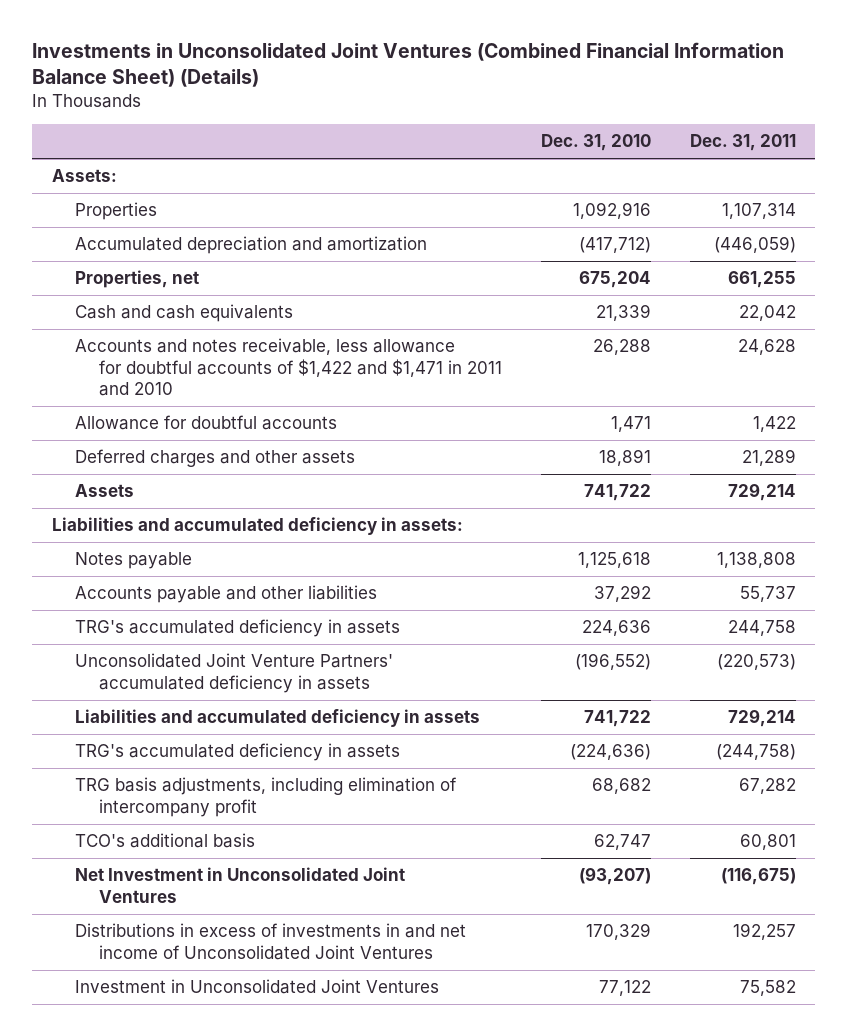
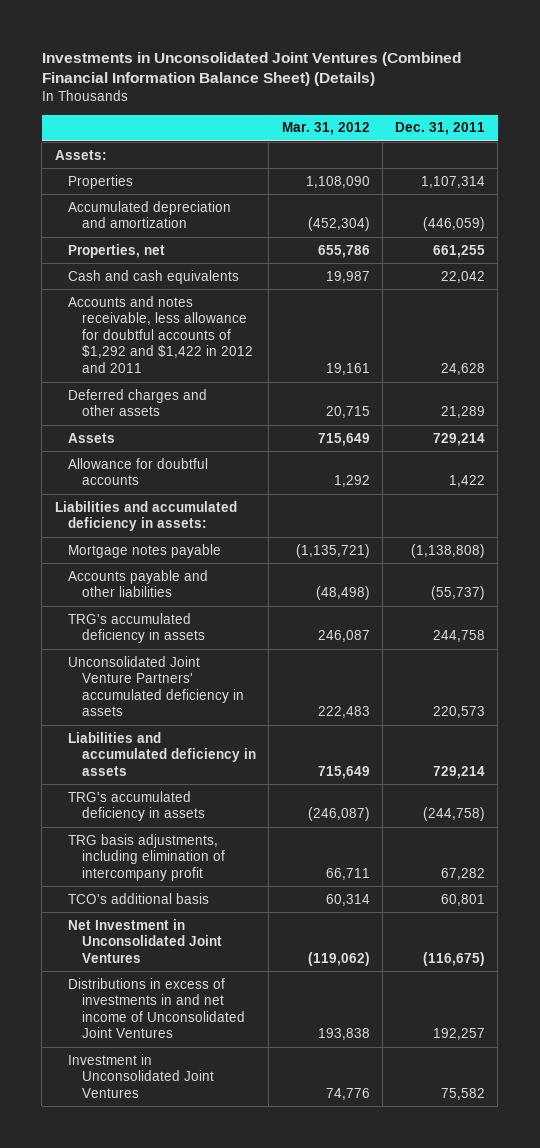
[540,134,651,152] Dec. 31, 2010 -> none
none -> [281,122,370,136] Mar. 31, 2012
[75,338,502,397] Accounts and notes receivable, less allowance for doubtful accounts of $1,422 and $1,471 in 2011 and 2010 -> [68,295,254,374] Accounts and notes receivable, less allowance for doubtful accounts of $1,292 and $1,422 in 2012 and 2011
[75,415,338,431] Allowance for doubtful accounts -> [68,457,209,486] Allowance for doubtful accounts
[75,552,193,570] Notes payable -> [68,543,222,558] Mortgage notes payable
[716,552,796,569] 1,138,808 -> [411,543,486,558] (1,138,808)
[739,586,796,603] 55,737 -> [431,586,486,601] (55,737)
[716,654,796,671] (220,573) -> [433,706,486,719] 220,573

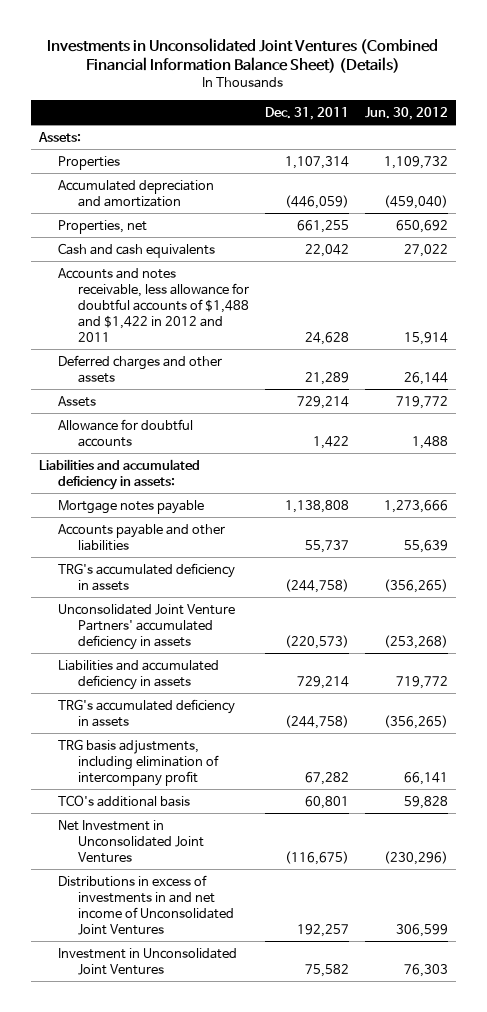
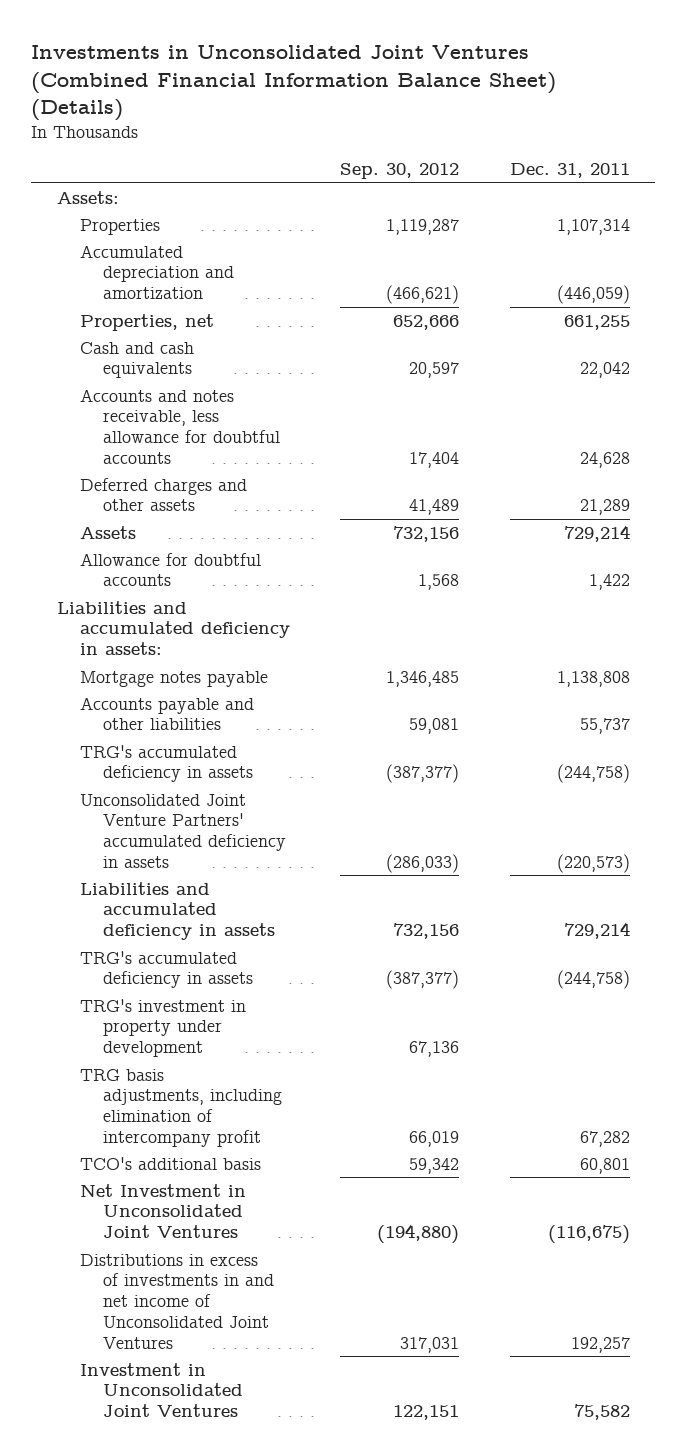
[364,106,448,120] Jun. 30, 2012 -> none
none -> [340,163,460,180] Sep. 30, 2012
[58,267,249,342] Accounts and notes receivable, less allowance for doubtful accounts of $1,488 and $1,422 in 2012 and 2011 -> [79,388,281,465] Accounts and notes receivable, less allowance for doubtful accounts
none -> [79,998,246,1058] TRG's investment in property under development

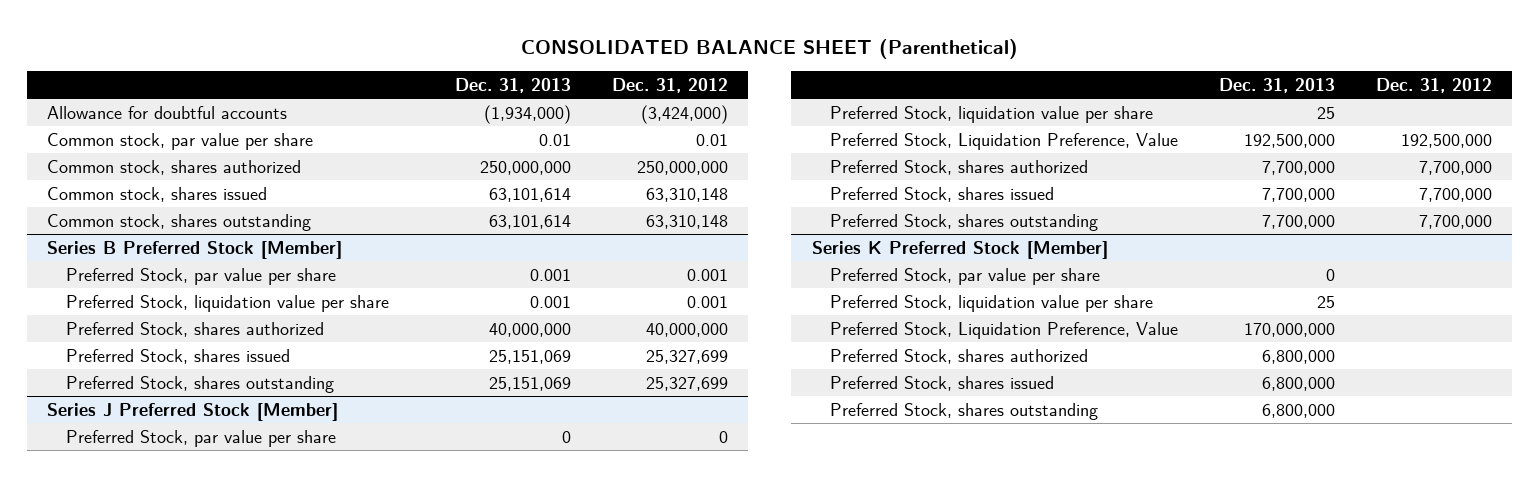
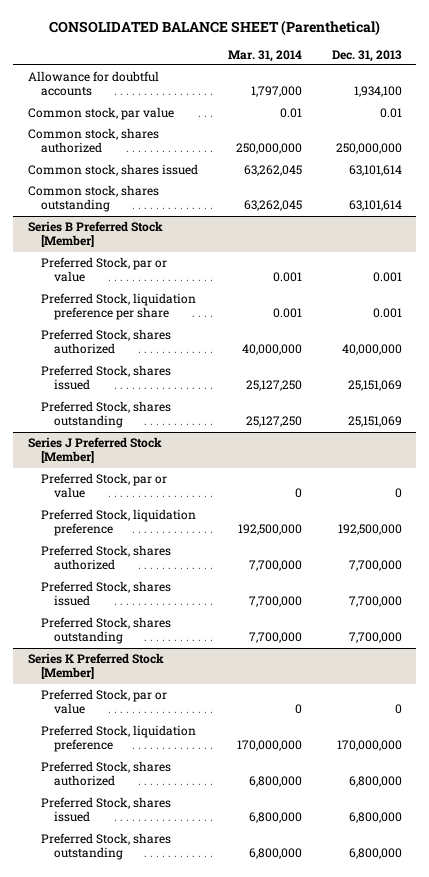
[611,77,728,93] Dec. 31, 2012 -> none
none -> [227,49,302,62] Mar. 31, 2014
[483,104,571,124] (1,934,000) -> [353,86,402,98] 1,934,100
[47,132,314,150] Common stock, par value per share -> [27,106,174,120] Common stock, par value
[65,267,336,285] Preferred Stock, par value per share -> [41,256,168,283] Preferred Stock, par or value
[65,294,389,312] Preferred Stock, liquidation value per share -> [41,292,197,321] Preferred Stock, liquidation preference per share
[830,105,1154,123] Preferred Stock, liquidation value per share -> none
[65,429,336,447] Preferred Stock, par value per share -> [41,472,168,499] Preferred Stock, par or value
[830,132,1179,150] Preferred Stock, Liquidation Preference, Value -> [41,508,197,537] Preferred Stock, liquidation preference
[830,294,1154,312] Preferred Stock, liquidation value per share -> none
[830,267,1101,285] Preferred Stock, par value per share -> [41,688,168,715] Preferred Stock, par or value
[830,321,1179,339] Preferred Stock, Liquidation Preference, Value -> [41,724,197,753] Preferred Stock, liquidation preference

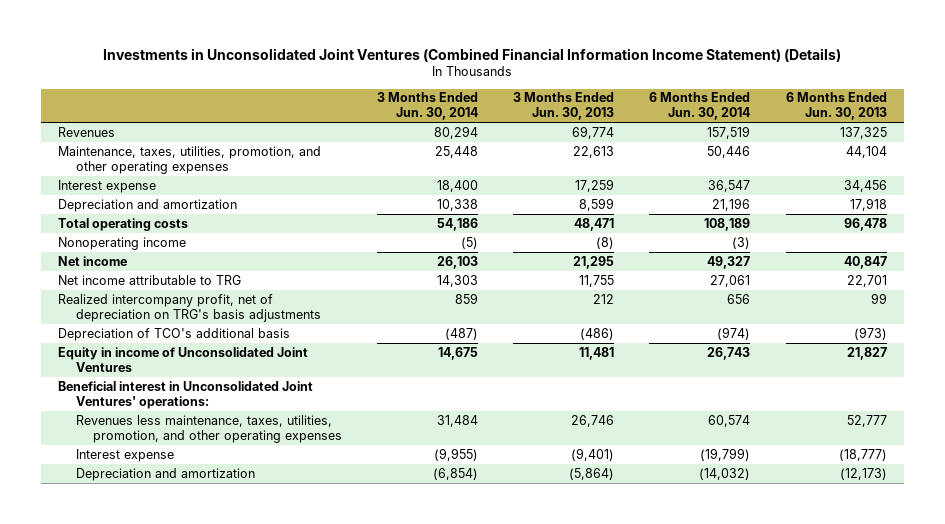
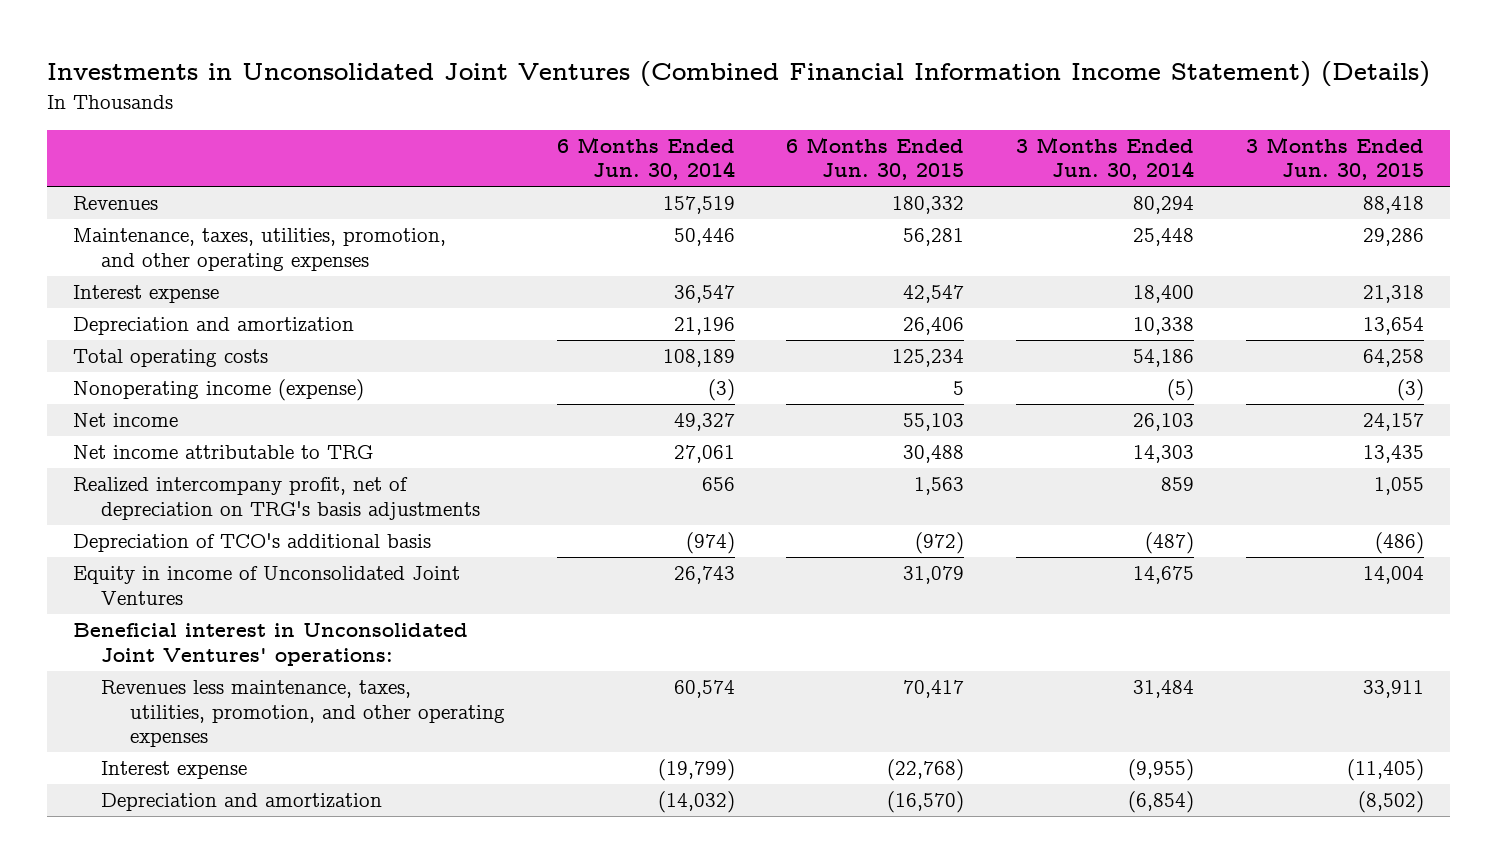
[513,92,615,121] 3 Months Ended Jun. 30, 2013 -> none
[785,92,887,121] 6 Months Ended Jun. 30, 2013 -> none
none -> [786,137,965,181] 6 Months Ended Jun. 30, 2015
none -> [1246,137,1425,181] 3 Months Ended Jun. 30, 2015
[58,236,187,250] Nonoperating income -> [73,379,365,402] Nonoperating income (expense)

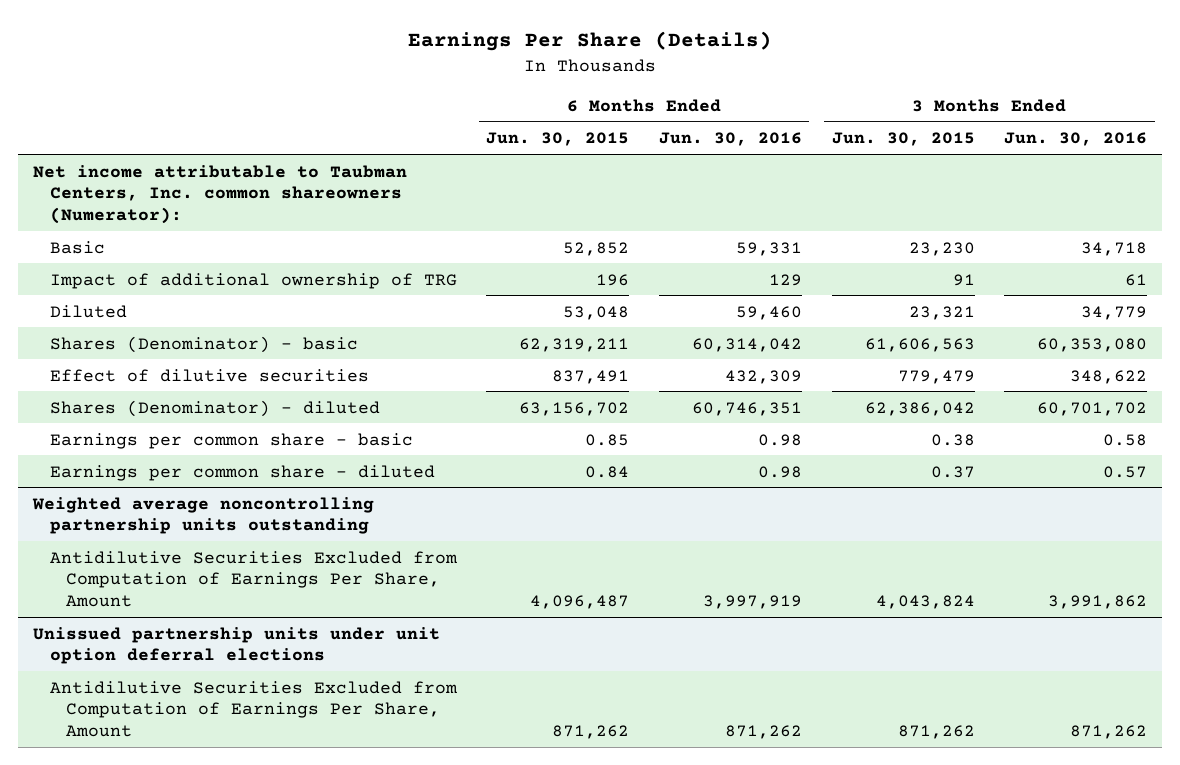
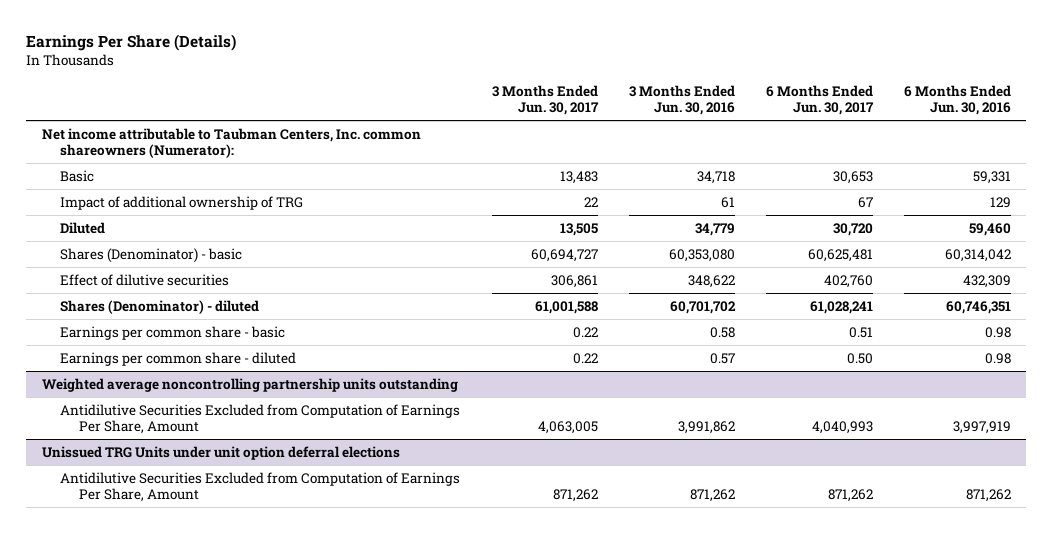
[486,132,630,147] Jun. 30, 2015 -> none
[831,132,975,147] Jun. 30, 2015 -> none
none -> [491,85,599,116] 3 Months Ended Jun. 30, 2017
none -> [765,85,874,116] 6 Months Ended Jun. 30, 2017
[33,626,441,665] Unissued partnership units under unit option deferral elections -> [41,445,400,460] Unissued TRG Units under unit option deferral elections

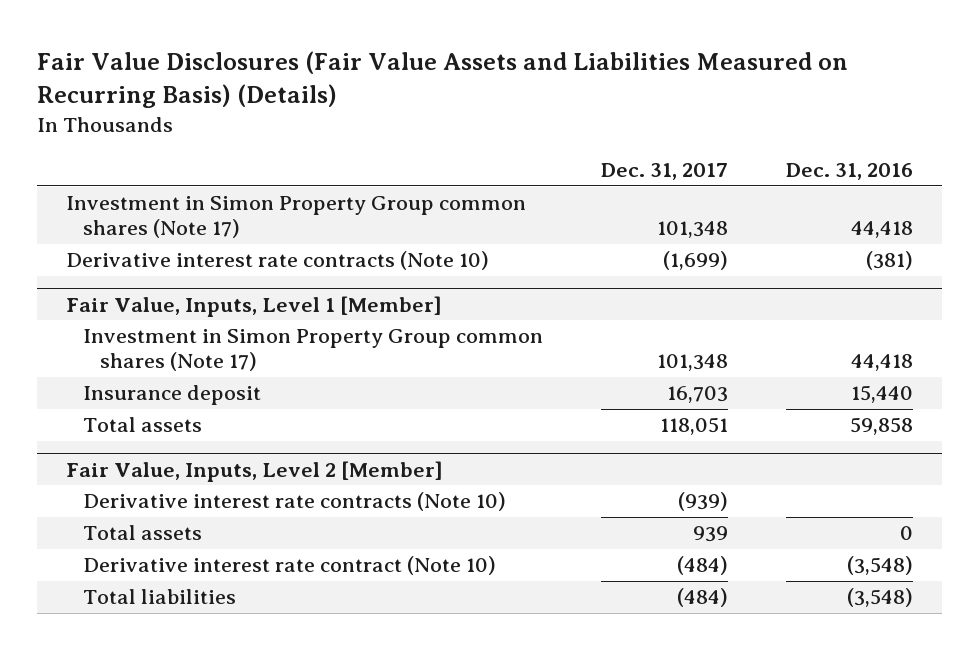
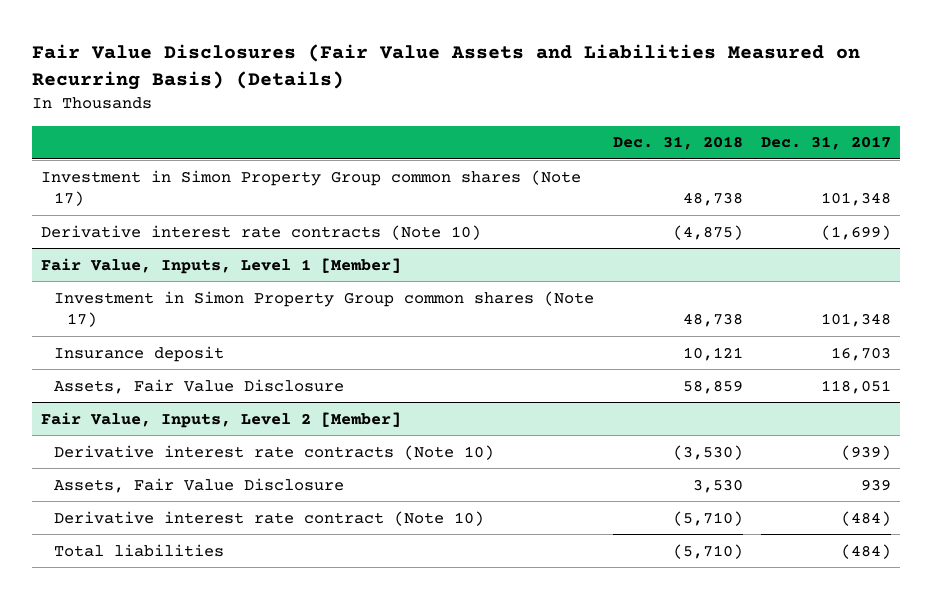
[786,163,914,181] Dec. 31, 2016 -> none
none -> [612,136,743,151] Dec. 31, 2018
[82,417,202,433] Total assets -> [53,378,344,394] Assets, Fair Value Disclosure
[82,525,202,541] Total assets -> [53,477,344,493] Assets, Fair Value Disclosure

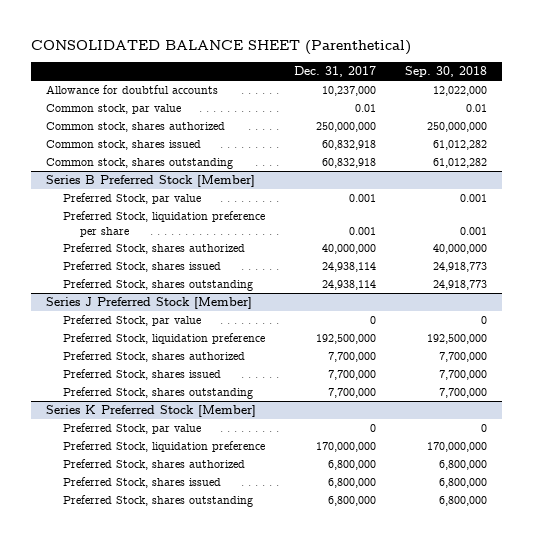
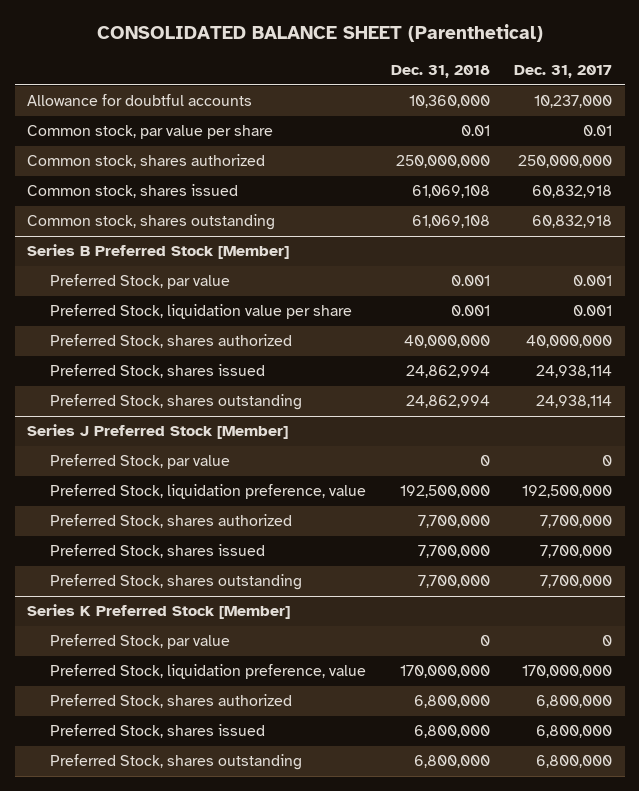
[405,66,488,78] Sep. 30, 2018 -> none
none -> [390,65,490,79] Dec. 31, 2018
[45,104,181,115] Common stock, par value -> [26,125,273,140] Common stock, par value per share
[62,211,265,237] Preferred Stock, liquidation preference per share -> [49,304,352,320] Preferred Stock, liquidation value per share
[62,333,265,345] Preferred Stock, liquidation preference -> [49,484,366,500] Preferred Stock, liquidation preference, value
[62,441,265,453] Preferred Stock, liquidation preference -> [49,664,366,680] Preferred Stock, liquidation preference, value

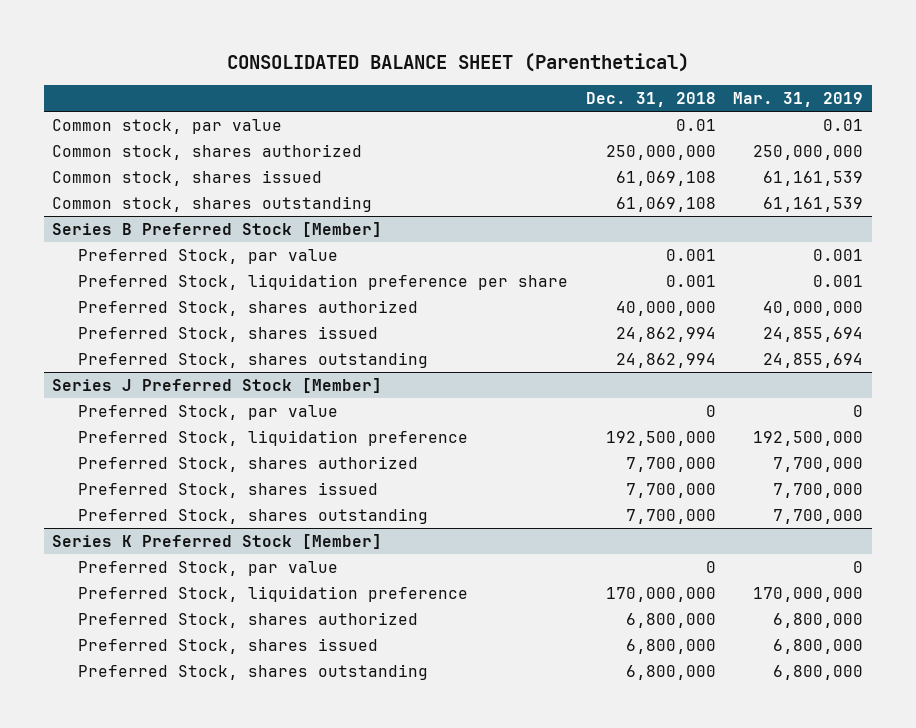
[514,65,613,79] Dec. 31, 2017 -> none
none -> [733,92,864,108] Mar. 31, 2019
[26,94,252,107] Allowance for doubtful accounts -> none
[26,125,273,140] Common stock, par value per share -> [52,119,283,135] Common stock, par value
[49,304,352,320] Preferred Stock, liquidation value per share -> [77,274,568,291] Preferred Stock, liquidation preference per share
[49,484,366,500] Preferred Stock, liquidation preference, value -> [77,430,468,447] Preferred Stock, liquidation preference
[49,664,366,680] Preferred Stock, liquidation preference, value -> [77,586,468,603] Preferred Stock, liquidation preference

